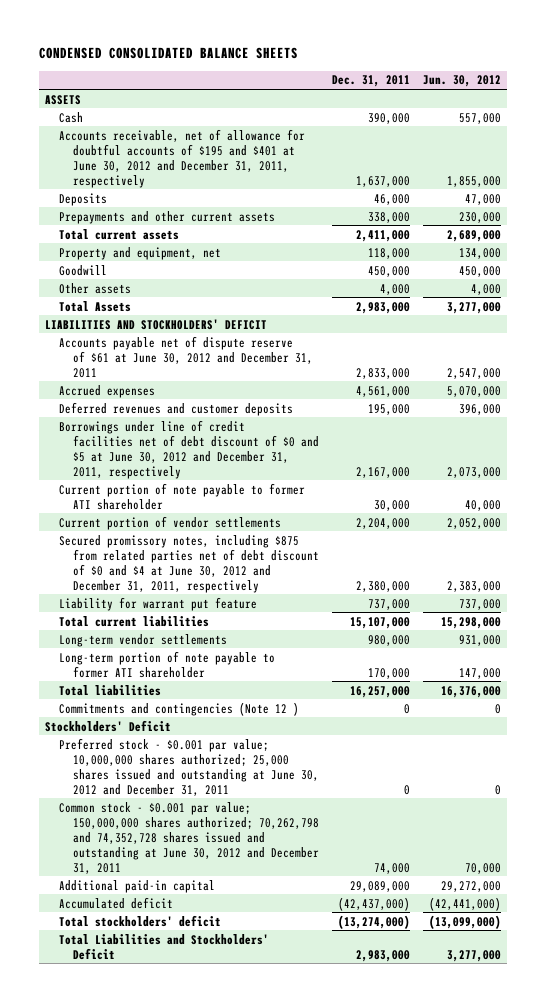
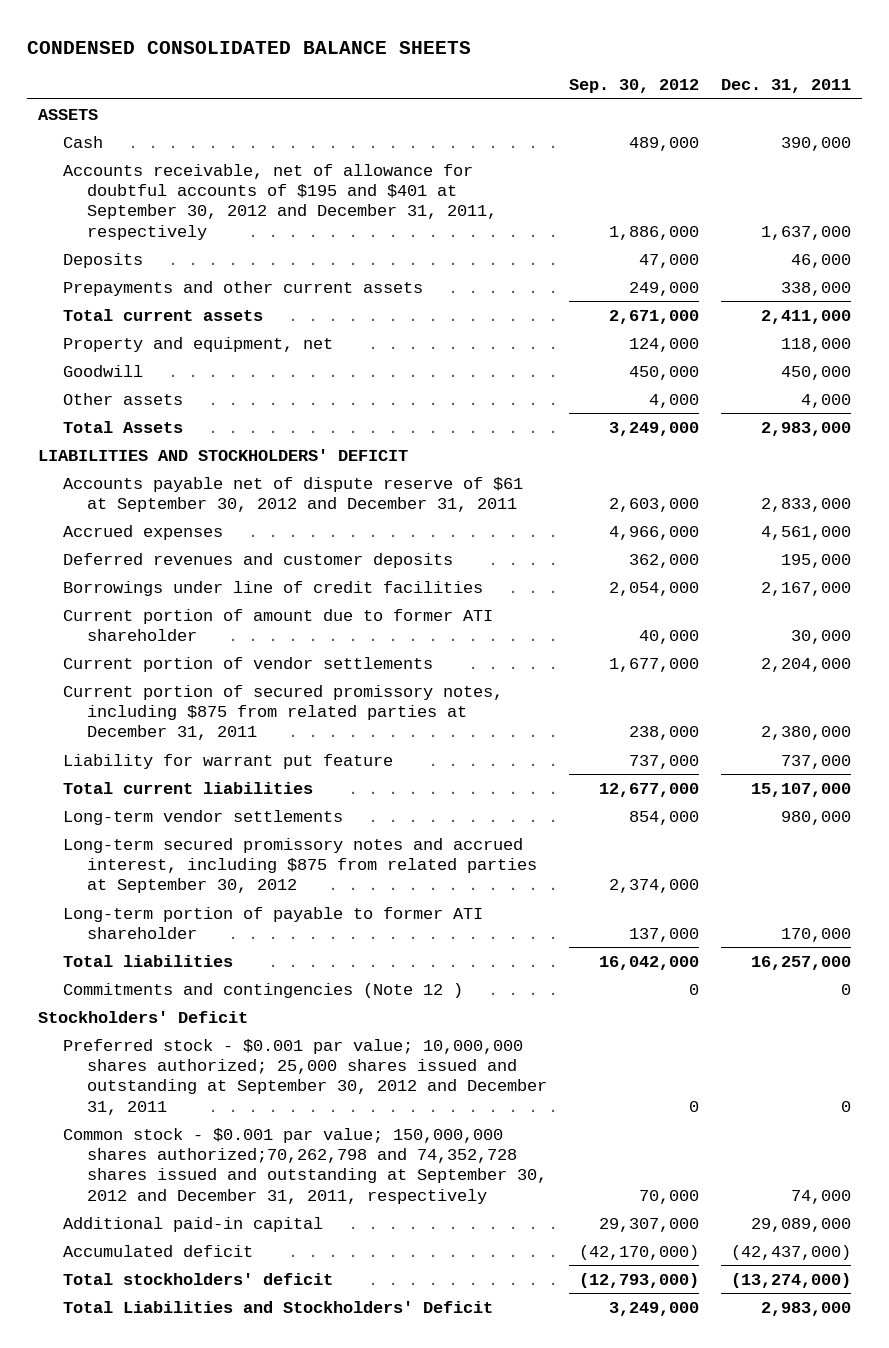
[422,75,501,88] Jun. 30, 2012 -> none
none -> [568,79,699,94] Sep. 30, 2012
[58,128,305,188] Accounts receivable, net of allowance for doubtful accounts of $195 and $401 at June 30, 2012 and December 31, 2011, respectively -> [62,163,497,240] Accounts receivable, net of allowance for doubtful accounts of $195 and $401 at September 30, 2012 and December 31, 2011, respectively
[58,335,313,378] Accounts payable net of dispute reserve of $61 at June 30, 2012 and December 31, 2011 -> [62,476,523,513] Accounts payable net of dispute reserve of $61 at September 30, 2012 and December 31, 2011
[58,419,319,479] Borrowings under line of credit facilities net of debt discount of $0 and $5 at June 30, 2012 and December 31, 2011, respectively -> [62,580,483,596] Borrowings under line of credit facilities
[58,482,305,510] Current portion of note payable to former ATI shareholder -> [62,608,493,642] Current portion of amount due to former ATI shareholder
[58,534,319,593] Secured promissory notes, including $875 from related parties net of debt discount of $0 and $4 at June 30, 2012 and December 31, 2011, respectively -> [62,684,503,741] Current portion of secured promissory notes, including $875 from related parties at December 31, 2011
none -> [62,837,537,894] Long-term secured promissory notes and accrued interest, including $875 from related parties at September 30, 2012
[58,650,275,678] Long-term portion of note payable to former ATI shareholder -> [62,906,483,940] Long-term portion of payable to former ATI shareholder
[58,737,319,796] Preferred stock - $0.001 par value; 10,000,000 shares authorized; 25,000 shares issued and outstanding at June 30, 2012 and December 31, 2011 -> [62,1038,547,1115] Preferred stock - $0.001 par value; 10,000,000 shares authorized; 25,000 shares issued and outstanding at September 30, 2012 and December 31, 2011
[58,801,319,874] Common stock - $0.001 par value; 150,000,000 shares authorized; 70,262,798 and 74,352,728 shares issued and outstanding at June 30, 2012 and December 31, 2011 -> [62,1127,547,1204] Common stock - $0.001 par value; 150,000,000 shares authorized;70,262,798 and 74,352,728 shares issued and outstanding at September 30, 2012 and December 31, 2011, respectively

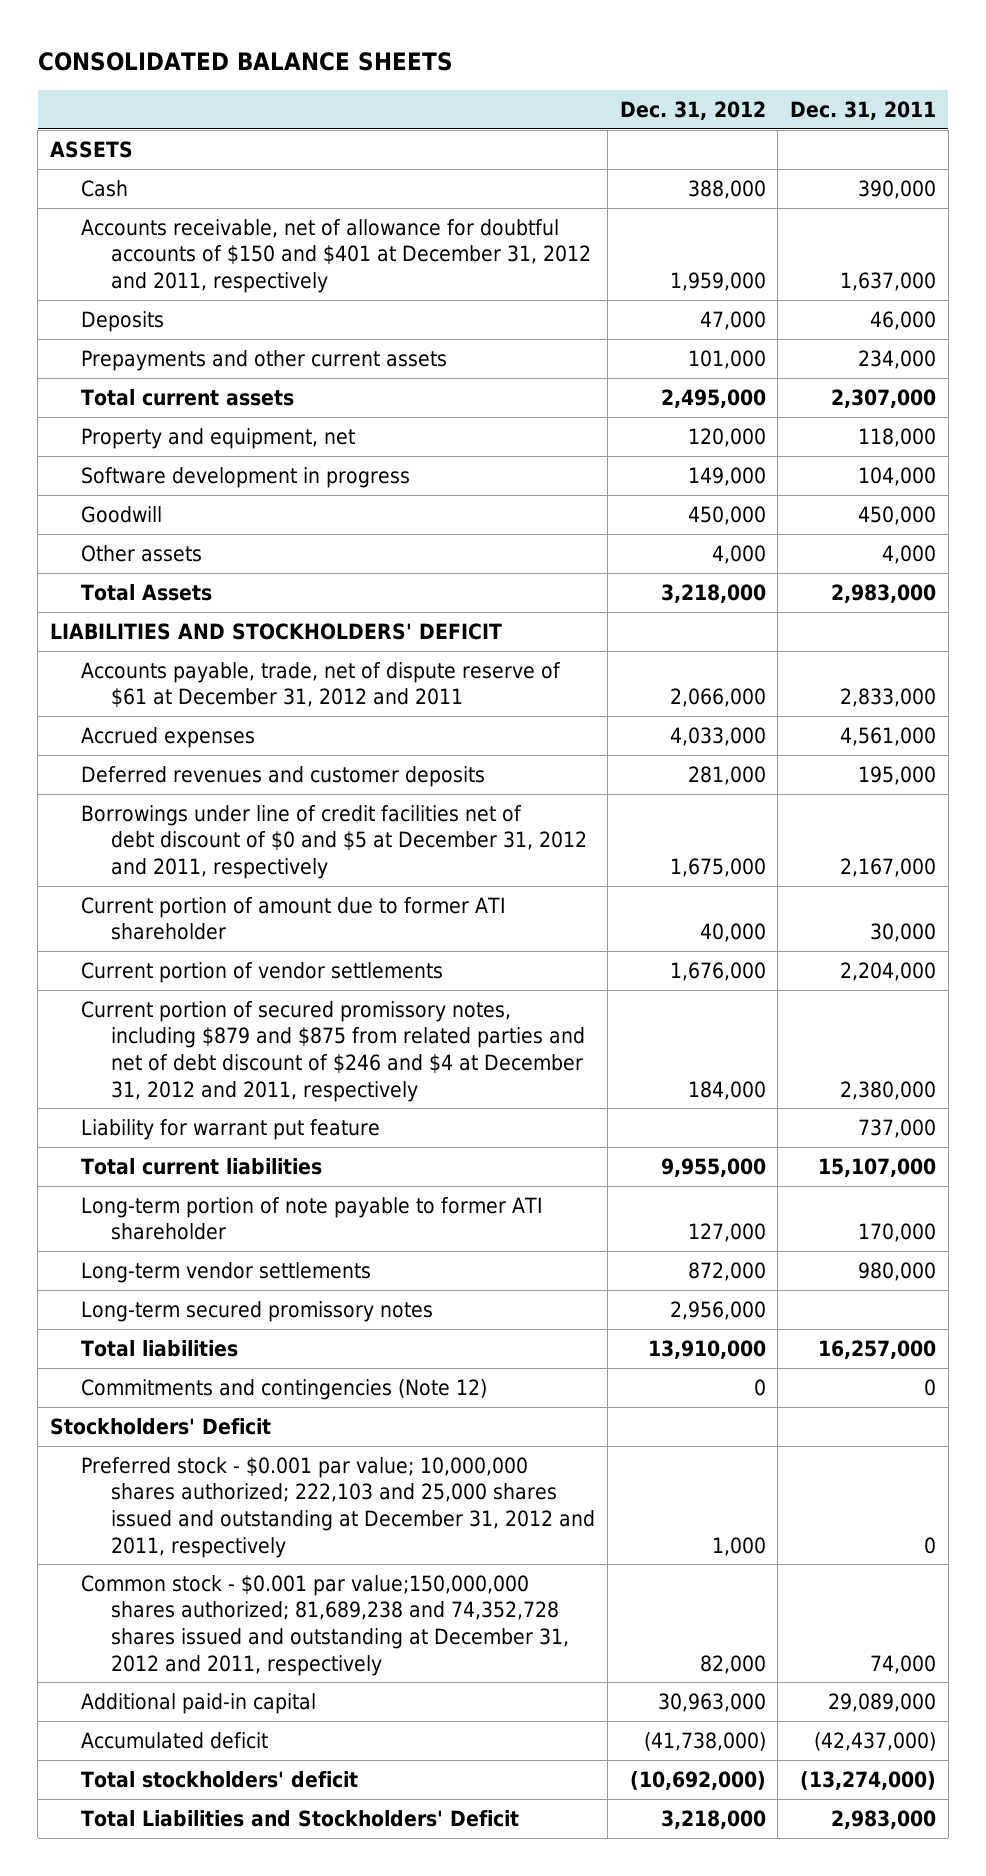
[27,40,472,54] CONDENSED CONSOLIDATED BALANCE SHEETS -> [37,51,453,71] CONSOLIDATED BALANCE SHEETS
[568,79,699,94] Sep. 30, 2012 -> none
none -> [619,100,766,120] Dec. 31, 2012
[62,163,497,240] Accounts receivable, net of allowance for doubtful accounts of $195 and $401 at September 30, 2012 and December 31, 2011, respectively -> [80,218,592,293] Accounts receivable, net of allowance for doubtful accounts of $150 and $401 at December 31, 2012 and 2011, respectively
[780,281,851,296] 338,000 -> [858,349,937,369] 234,000
[760,309,851,324] 2,411,000 -> [831,388,937,408] 2,307,000
none -> [80,466,410,488] Software development in progress
[62,476,523,513] Accounts payable net of dispute reserve of $61 at September 30, 2012 and December 31, 2011 -> [80,661,561,709] Accounts payable, trade, net of dispute reserve of $61 at December 31, 2012 and 2011
[62,580,483,596] Borrowings under line of credit facilities -> [80,804,588,879] Borrowings under line of credit facilities net of debt discount of $0 and $5 at December 31, 2012 and 2011, respectively
[62,684,503,741] Current portion of secured promissory notes, including $875 from related parties at December 31, 2011 -> [80,1000,586,1102] Current portion of secured promissory notes, including $879 and $875 from related parties and net of debt discount of $246 and $4 at December 31, 2012 and 2011, respectively
none -> [80,1196,543,1241] Long-term portion of note payable to former ATI shareholder
[62,906,483,940] Long-term portion of payable to former ATI shareholder -> none
[62,837,537,894] Long-term secured promissory notes and accrued interest, including $875 from related parties at September 30, 2012 -> [80,1300,433,1322] Long-term secured promissory notes
[62,982,463,998] Commitments and contingencies (Note 12 ) -> [80,1378,487,1400] Commitments and contingencies (Note 12)
[62,1038,547,1115] Preferred stock - $0.001 par value; 10,000,000 shares authorized; 25,000 shares issued and outstanding at September 30, 2012 and December 31, 2011 -> [80,1456,596,1558] Preferred stock - $0.001 par value; 10,000,000 shares authorized; 222,103 and 25,000 shares issued and outstanding at December 31, 2012 and 2011, respectively
[62,1127,547,1204] Common stock - $0.001 par value; 150,000,000 shares authorized;70,262,798 and 74,352,728 shares issued and outstanding at September 30, 2012 and December 31, 2011, respectively -> [80,1574,570,1676] Common stock - $0.001 par value;150,000,000 shares authorized; 81,689,238 and 74,352,728 shares issued and outstanding at December 31, 2012 and 2011, respectively

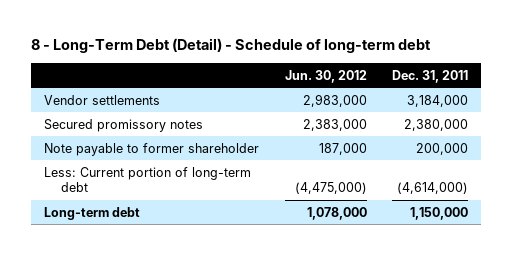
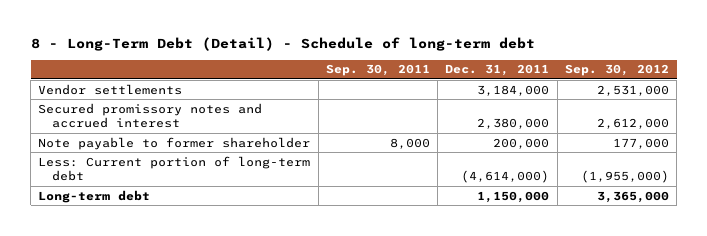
[284,69,367,83] Jun. 30, 2012 -> none
none -> [325,64,430,77] Sep. 30, 2011
none -> [564,64,669,77] Sep. 30, 2012
[43,118,203,132] Secured promissory notes -> [38,102,263,129] Secured promissory notes and accrued interest

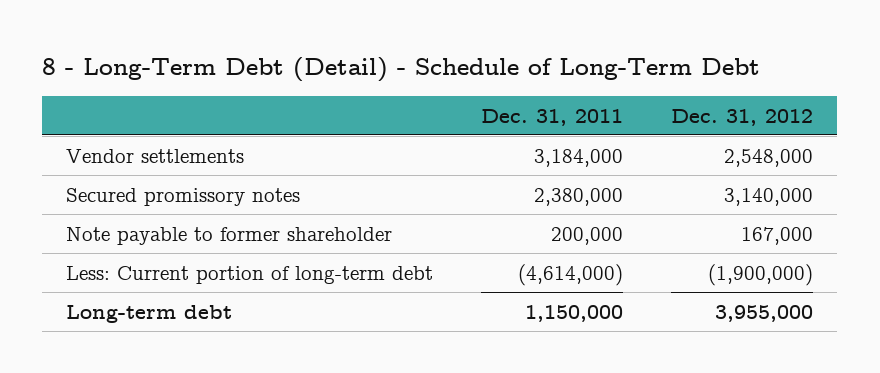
[30,37,535,52] 8 - Long-Term Debt (Detail) - Schedule of long-term debt -> [42,57,761,83] 8 - Long-Term Debt (Detail) - Schedule of Long-Term Debt
[325,64,430,77] Sep. 30, 2011 -> none
[564,64,669,77] Sep. 30, 2012 -> none
none -> [671,108,814,126] Dec. 31, 2012
[38,102,263,129] Secured promissory notes and accrued interest -> [66,187,301,206] Secured promissory notes

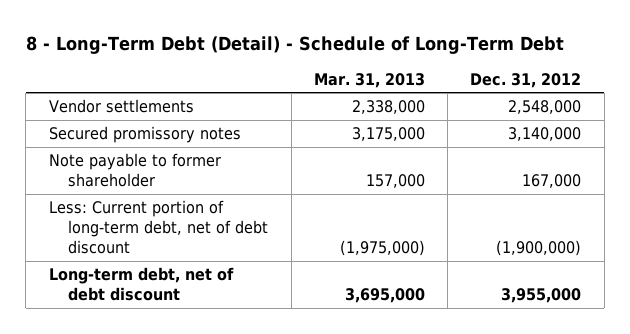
[481,108,624,126] Dec. 31, 2011 -> none
none -> [313,72,425,88] Mar. 31, 2013
[66,265,434,284] Less: Current portion of long-term debt -> [48,199,269,255] Less: Current portion of long-term debt, net of debt discount
[66,304,233,323] Long-term debt -> [48,266,234,302] Long-term debt, net of debt discount

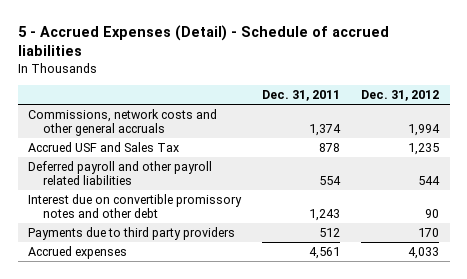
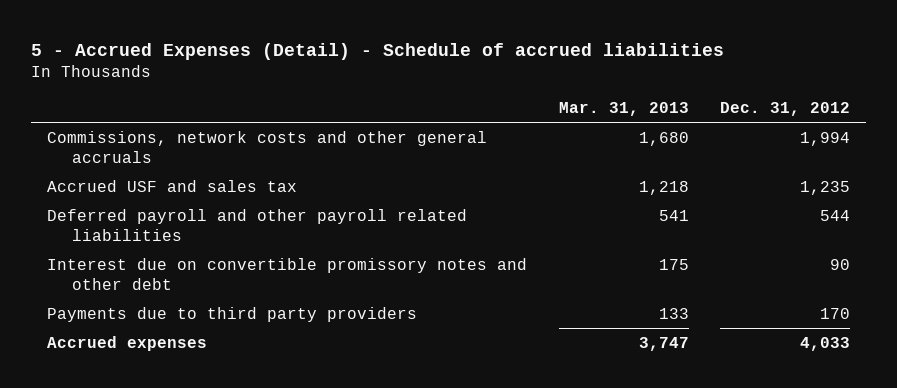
[262,90,341,102] Dec. 31, 2011 -> none
none -> [558,101,689,116] Mar. 31, 2013
[28,141,180,152] Accrued USF and Sales Tax -> [47,179,298,192] Accrued USF and sales tax

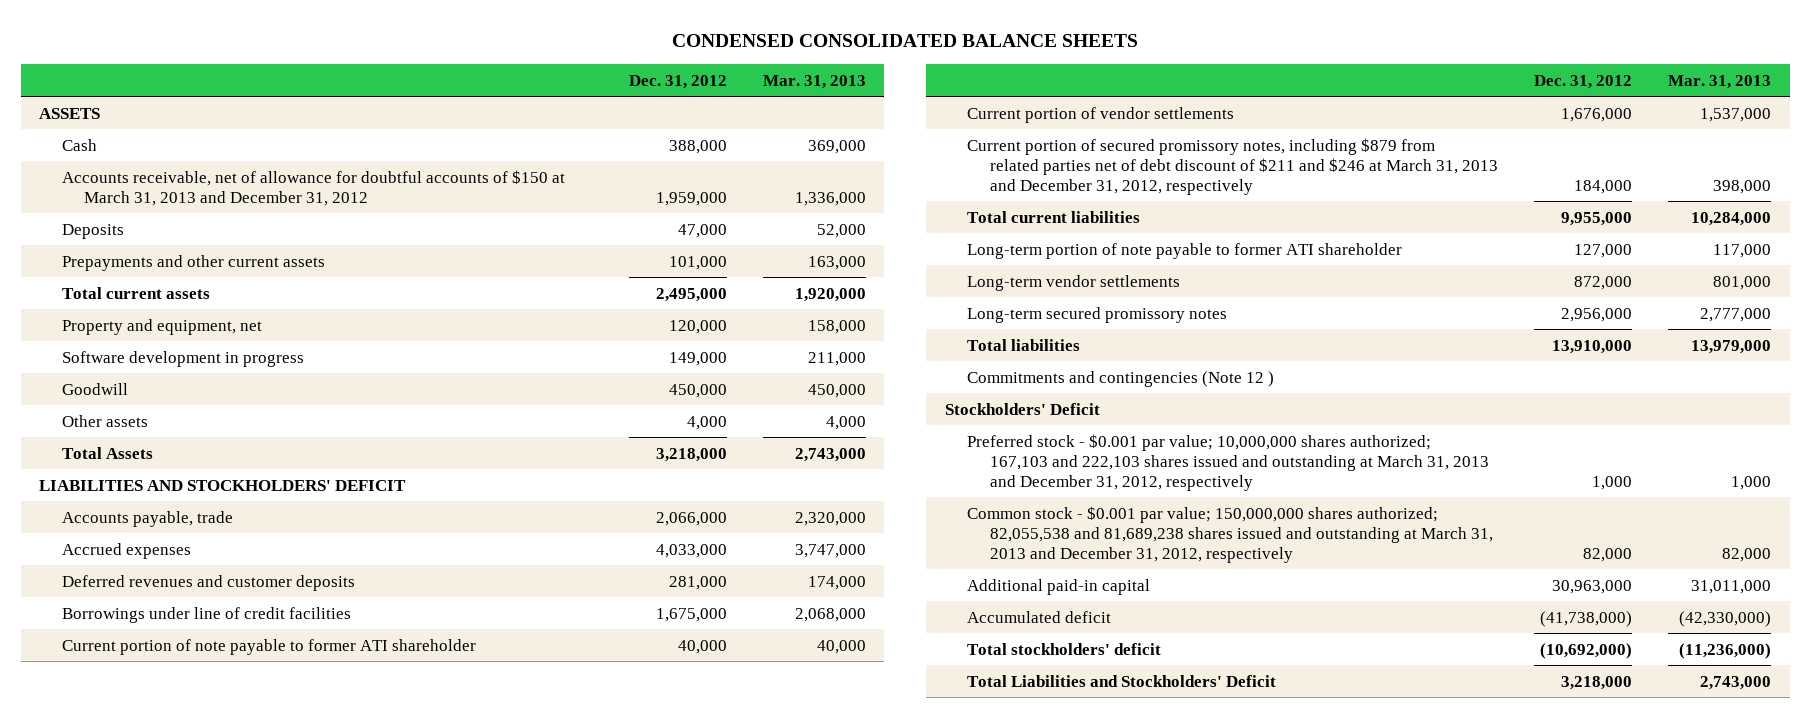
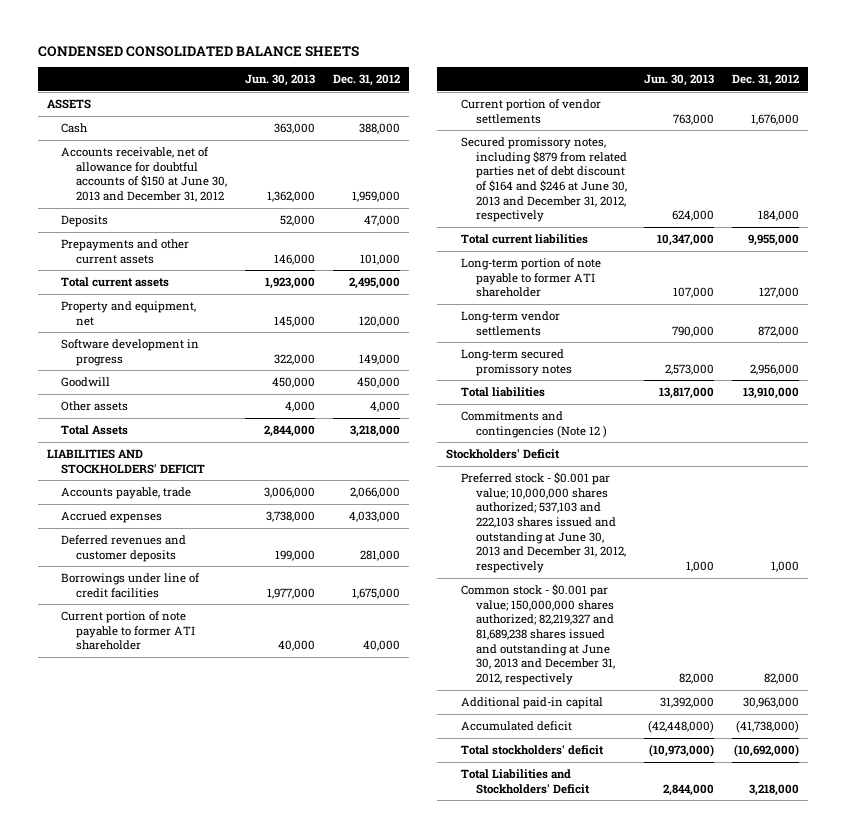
[762,74,866,89] Mar. 31, 2013 -> none
none -> [244,74,315,87] Jun. 30, 2013
[61,169,565,206] Accounts receivable, net of allowance for doubtful accounts of $150 at March 31, 2013 and December 31, 2012 -> [61,146,228,202] Accounts receivable, net of allowance for doubtful accounts of $150 at June 30, 2013 and December 31, 2012
[967,137,1498,195] Current portion of secured promissory notes, including $879 from related parties net of debt discount of $211 and $246 at March 31, 2013 and December 31, 2012, respectively -> [461,136,627,223] Secured promissory notes, including $879 from related parties net of debt discount of $164 and $246 at June 30, 2013 and December 31, 2012, respectively
[967,433,1489,491] Preferred stock - $0.001 par value; 10,000,000 shares authorized; 167,103 and 222,103 shares issued and outstanding at March 31, 2013 and December 31, 2012, respectively -> [461,471,626,574] Preferred stock - $0.001 par value; 10,000,000 shares authorized; 537,103 and 222,103 shares issued and outstanding at June 30, 2013 and December 31, 2012, respectively
[967,505,1493,563] Common stock - $0.001 par value; 150,000,000 shares authorized; 82,055,538 and 81,689,238 shares issued and outstanding at March 31, 2013 and December 31, 2012, respectively -> [461,583,615,686] Common stock - $0.001 par value; 150,000,000 shares authorized; 82,219,327 and 81,689,238 shares issued and outstanding at June 30, 2013 and December 31, 2012, respectively

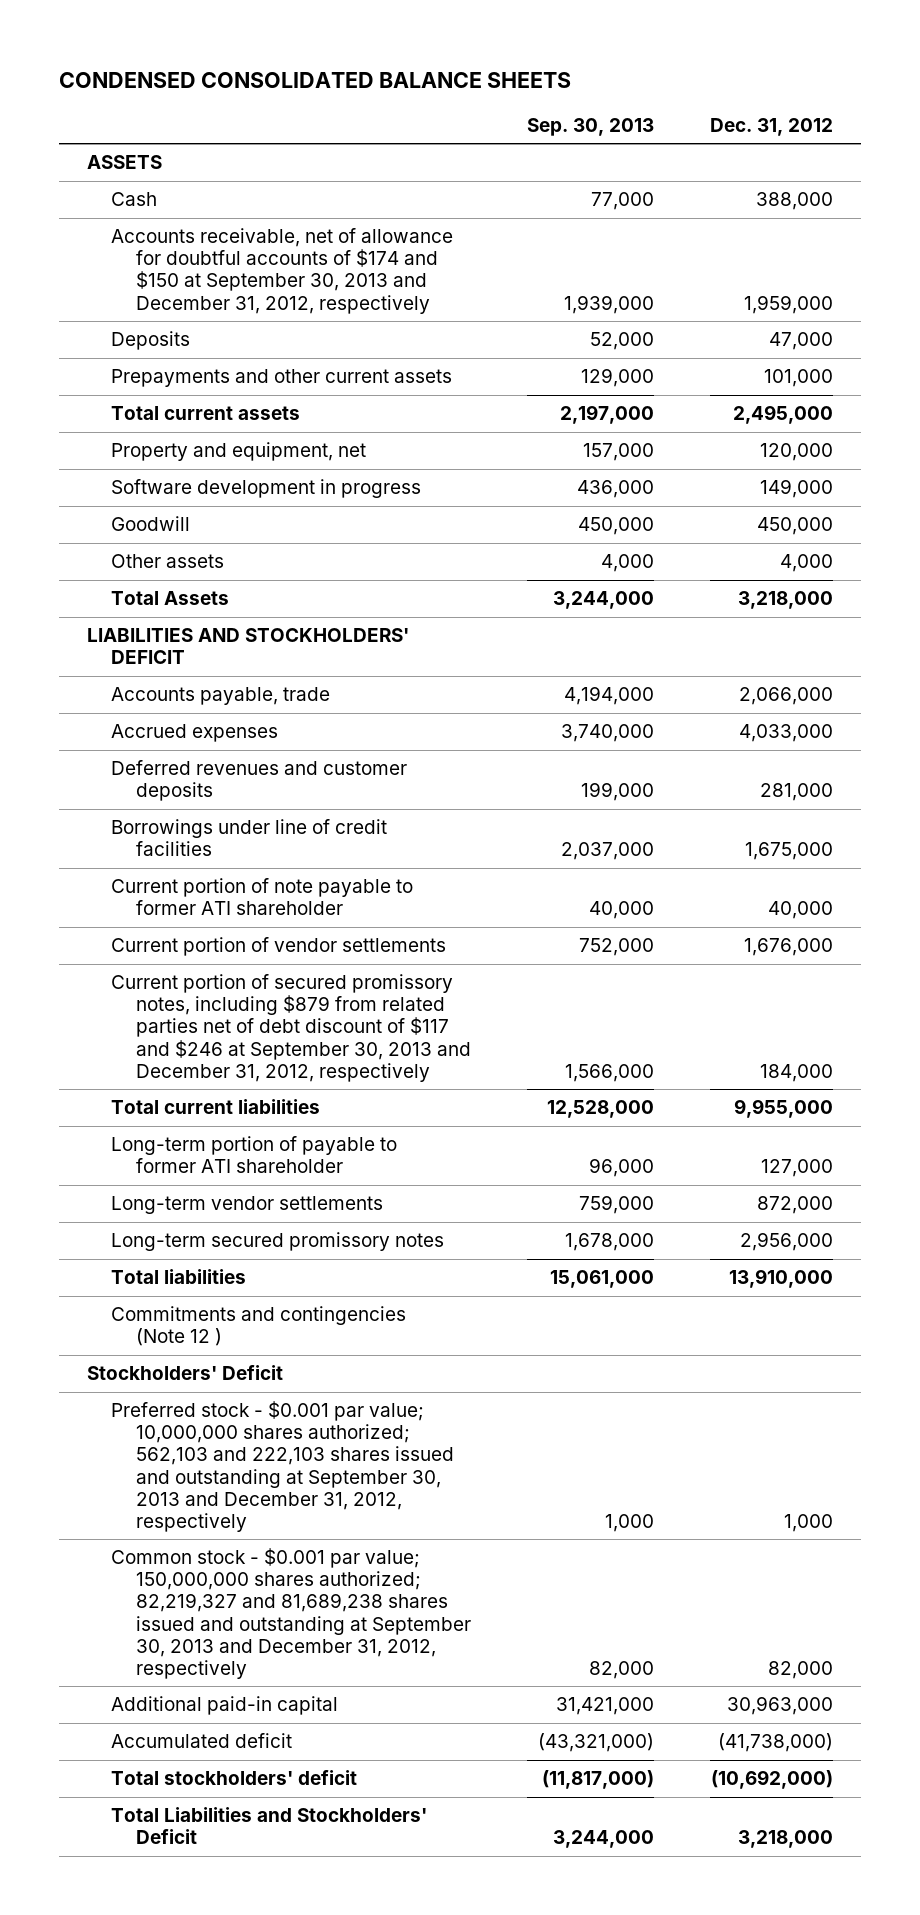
[244,74,315,87] Jun. 30, 2013 -> none
none -> [527,117,655,136] Sep. 30, 2013
[61,146,228,202] Accounts receivable, net of allowance for doubtful accounts of $150 at June 30, 2013 and December 31, 2012 -> [111,228,454,314] Accounts receivable, net of allowance for doubtful accounts of $174 and $150 at September 30, 2013 and December 31, 2012, respectively
[461,136,627,223] Secured promissory notes, including $879 from related parties net of debt discount of $164 and $246 at June 30, 2013 and December 31, 2012, respectively -> [111,974,472,1082] Current portion of secured promissory notes, including $879 from related parties net of debt discount of $117 and $246 at September 30, 2013 and December 31, 2012, respectively
[461,257,602,298] Long-term portion of note payable to former ATI shareholder -> [111,1136,398,1174] Long-term portion of payable to former ATI shareholder
[461,471,626,574] Preferred stock - $0.001 par value; 10,000,000 shares authorized; 537,103 and 222,103 shares issued and outstanding at June 30, 2013 and December 31, 2012, respectively -> [111,1401,455,1532] Preferred stock - $0.001 par value; 10,000,000 shares authorized; 562,103 and 222,103 shares issued and outstanding at September 30, 2013 and December 31, 2012, respectively
[461,583,615,686] Common stock - $0.001 par value; 150,000,000 shares authorized; 82,219,327 and 81,689,238 shares issued and outstanding at June 30, 2013 and December 31, 2012, respectively -> [111,1548,472,1679] Common stock - $0.001 par value; 150,000,000 shares authorized; 82,219,327 and 81,689,238 shares issued and outstanding at September 30, 2013 and December 31, 2012, respectively

